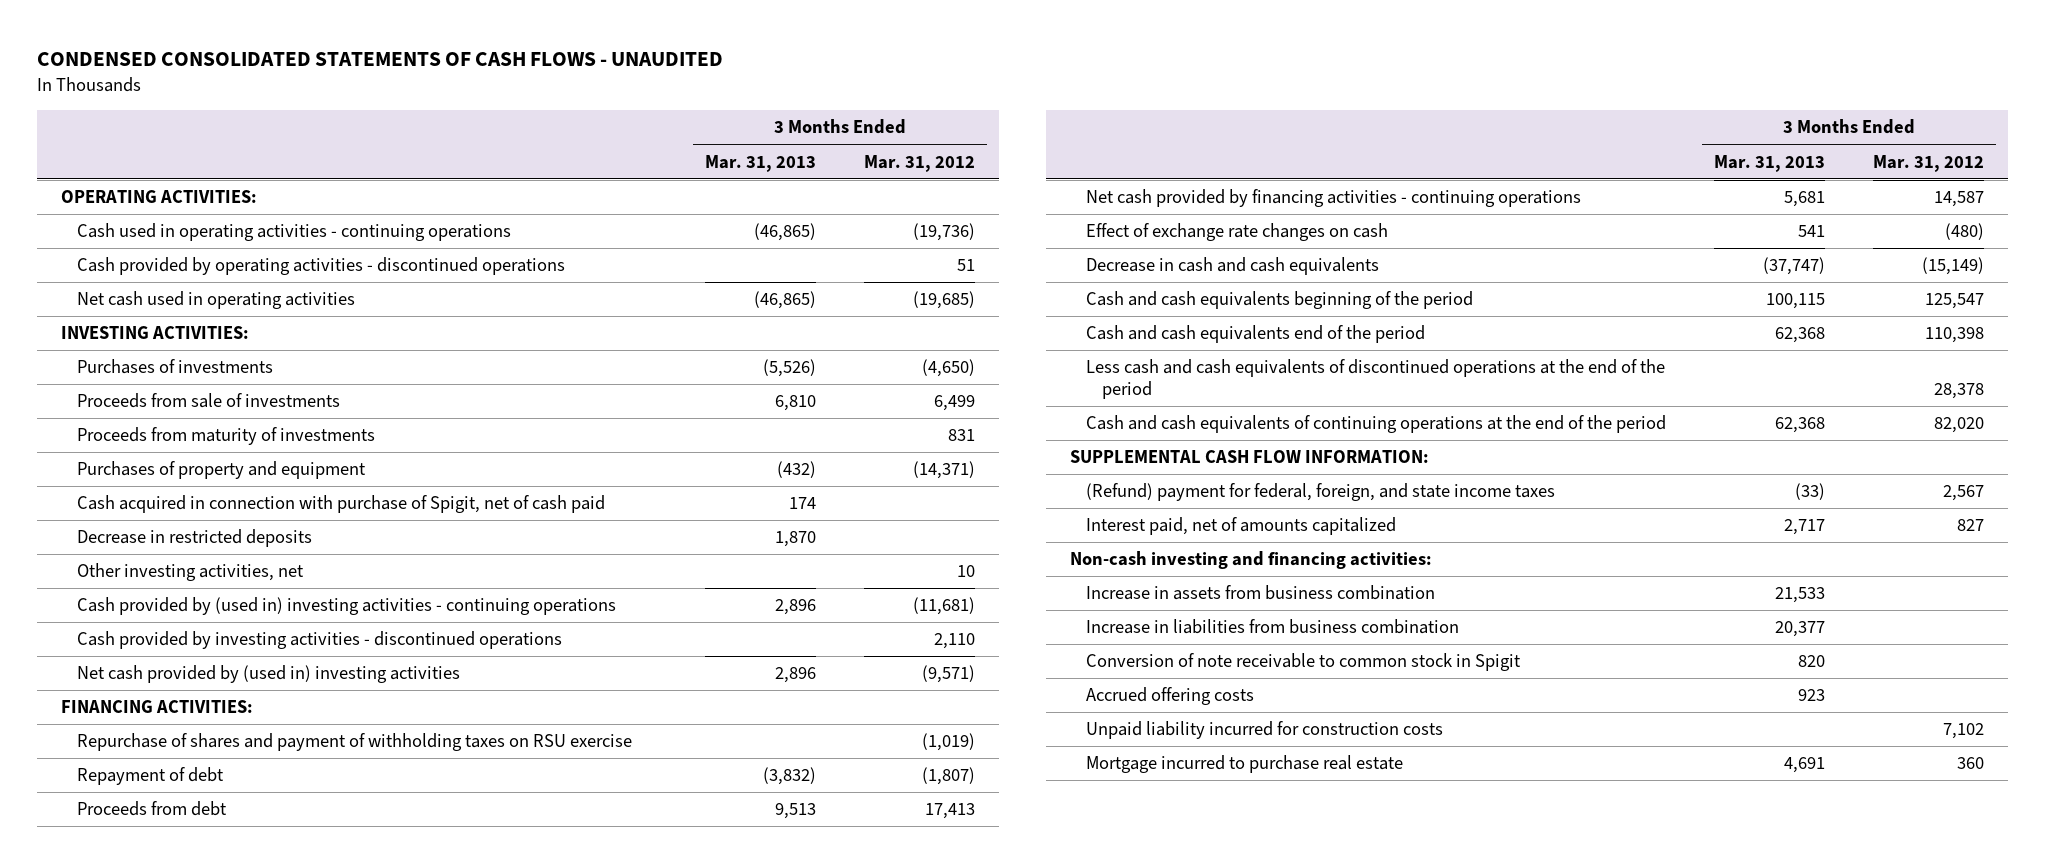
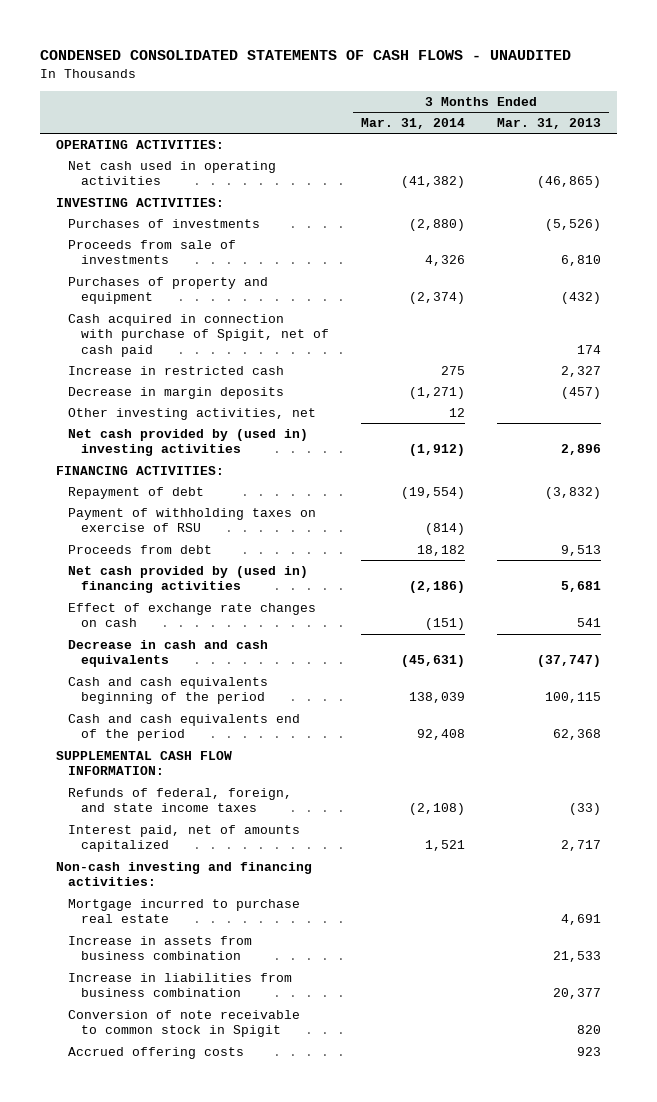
[864,154,976,172] Mar. 31, 2012 -> none
none -> [360,117,465,129] Mar. 31, 2014
[77,223,512,242] Cash used in operating activities - continuing operations -> none
[77,257,566,276] Cash provided by operating activities - discontinued operations -> none
[77,427,376,446] Proceeds from maturity of investments -> none
[77,529,313,548] Decrease in restricted deposits -> [68,365,285,375] Increase in restricted cash
[775,531,817,548] 1,870 -> [560,365,601,377] 2,327
none -> [68,386,285,399] Decrease in margin deposits
[77,597,617,616] Cash provided by (used in) investing activities - continuing operations -> none
[77,631,563,650] Cash provided by investing activities - discontinued operations -> none
[77,733,633,752] Repurchase of shares and payment of withholding taxes on RSU exercise -> none
none -> [68,507,317,533] Payment of withholding taxes on exercise of RSU
[1085,189,1581,208] Net cash provided by financing activities - continuing operations -> [68,565,309,594] Net cash provided by (used in) financing activities
[1085,359,1665,400] Less cash and cash equivalents of discontinued operations at the end of the period -> none
[1085,415,1666,434] Cash and cash equivalents of continuing operations at the end of the period -> none
[1085,483,1555,502] (Refund) payment for federal, foreign, and state income taxes -> [68,787,293,813] Refunds of federal, foreign, and state income taxes
[1085,755,1403,774] Mortgage incurred to purchase real estate -> [68,898,301,924] Mortgage incurred to purchase real estate
[1085,721,1443,740] Unpaid liability incurred for construction costs -> none

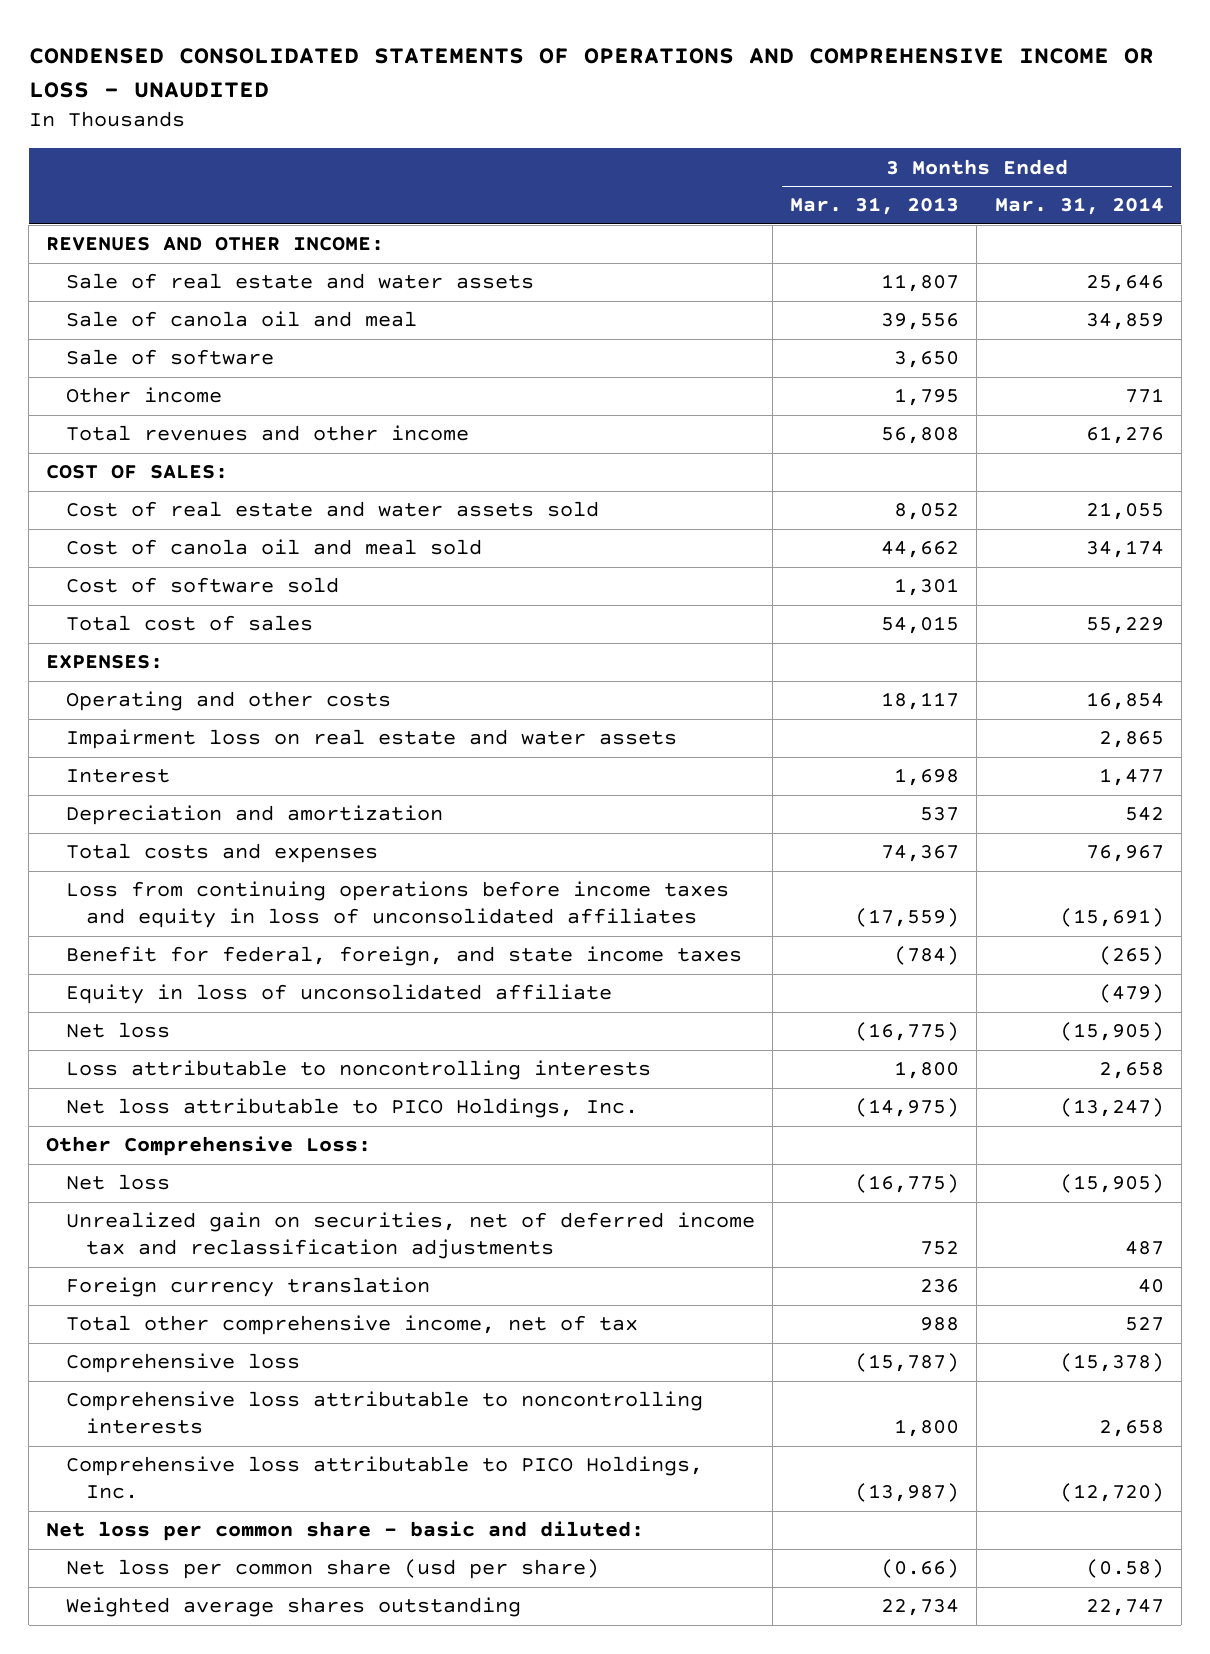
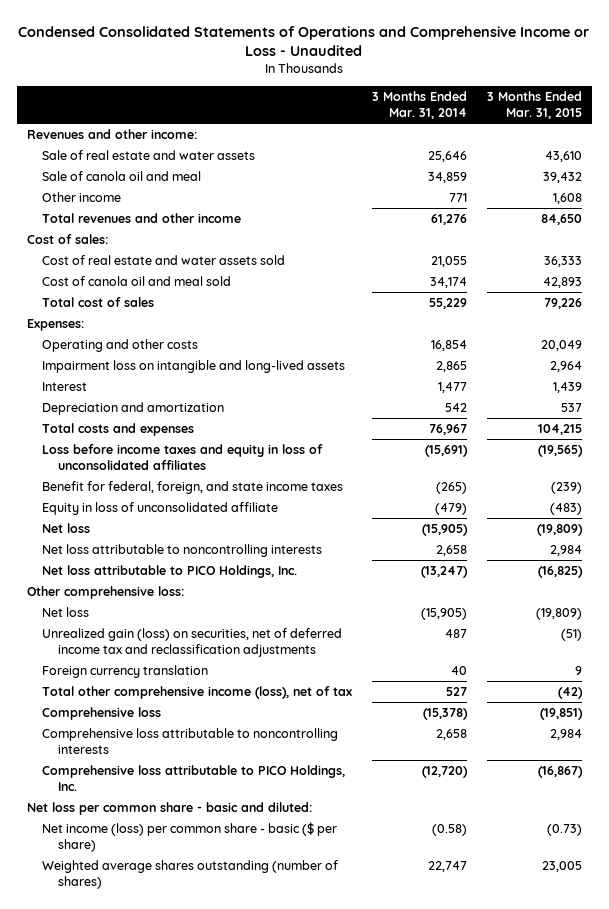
[28,47,1154,98] CONDENSED CONSOLIDATED STATEMENTS OF OPERATIONS AND COMPREHENSIVE INCOME OR LOSS - UNAUDITED -> [18,25,590,57] Condensed Consolidated Statements of Operations and Comprehensive Income or Loss - Unaudited
[790,197,960,216] Mar. 31, 2013 -> none
none -> [487,91,583,119] 3 Months Ended Mar. 31, 2015
[46,237,385,252] REVENUES AND OTHER INCOME: -> [26,129,197,140] Revenues and other income:
[66,349,275,366] Sale of software -> none
[46,465,229,480] COST OF SALES: -> [26,234,108,245] Cost of sales:
[66,577,340,594] Cost of software sold -> none
[46,655,164,670] EXPENSES: -> [26,319,84,332] Expenses:
[66,729,678,750] Impairment loss on real estate and water assets -> [42,360,346,374] Impairment loss on intangible and long-lived assets
[66,881,730,929] Loss from continuing operations before income taxes and equity in loss of unconsolidated affiliates -> [42,444,324,470] Loss before income taxes and equity in loss of unconsolidated affiliates
[66,1060,652,1081] Loss attributable to noncontrolling interests -> [42,544,323,558] Net loss attributable to noncontrolling interests
[46,1136,372,1157] Other Comprehensive Loss: -> [26,586,184,600] Other comprehensive loss:
[66,1212,756,1260] Unrealized gain on securities, net of deferred income tax and reclassification adjustments -> [42,628,343,657] Unrealized gain (loss) on securities, net of deferred income tax and reclassification adjustments
[66,1315,639,1336] Total other comprehensive income, net of tax -> [42,686,353,700] Total other comprehensive income (loss), net of tax
[66,1559,600,1580] Net loss per common share (usd per share) -> [42,822,338,852] Net income (loss) per common share - basic ($ per share)
[66,1597,522,1618] Weighted average shares outstanding -> [42,860,339,889] Weighted average shares outstanding (number of shares)

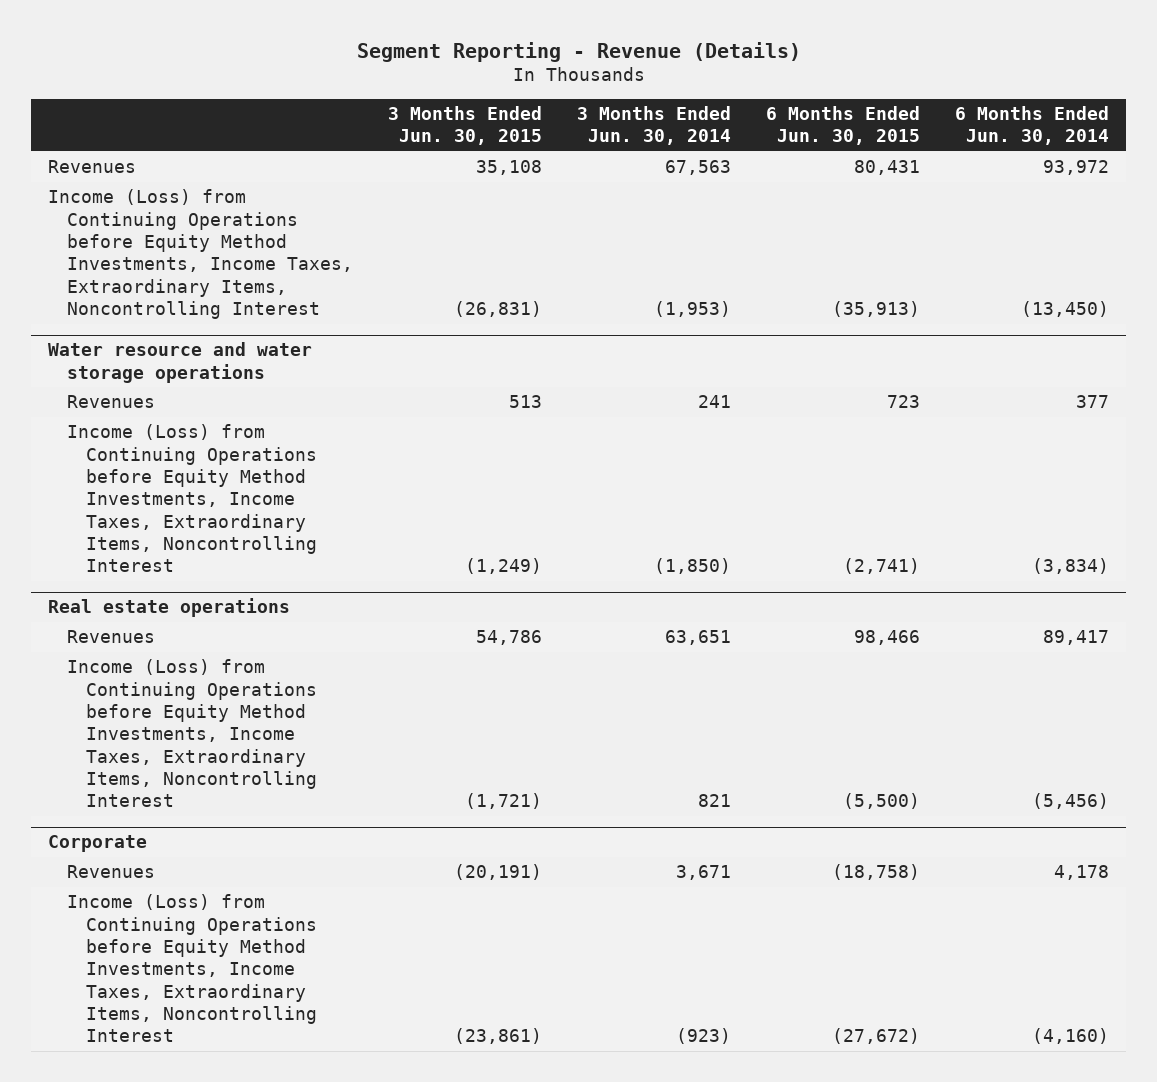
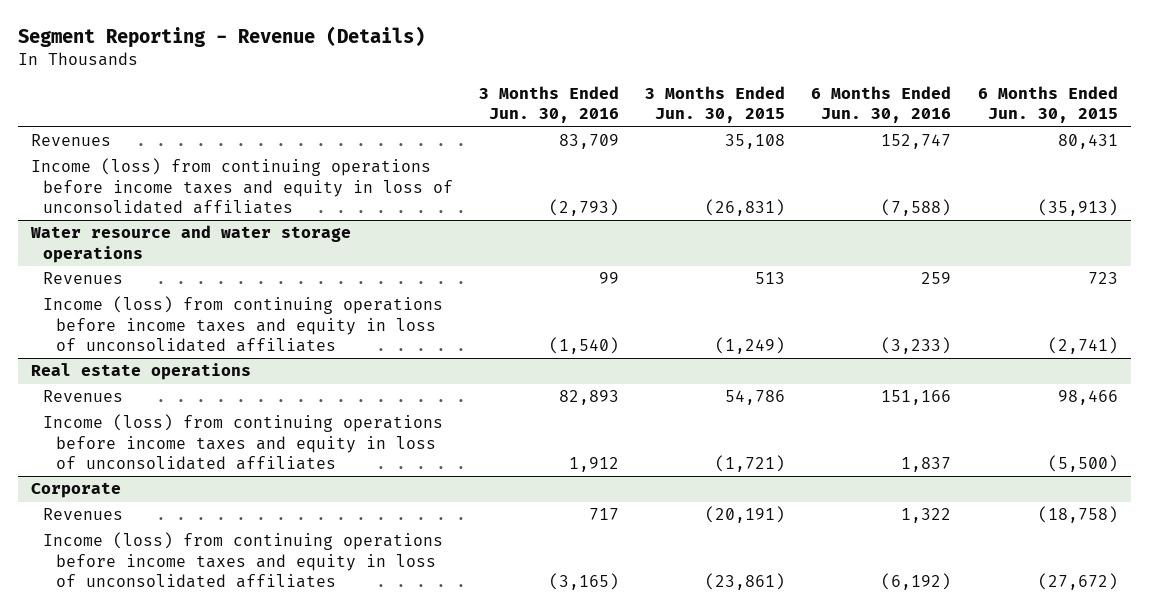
[577,105,732,146] 3 Months Ended Jun. 30, 2014 -> none
[954,105,1109,146] 6 Months Ended Jun. 30, 2014 -> none
none -> [479,85,620,124] 3 Months Ended Jun. 30, 2016
none -> [811,85,952,124] 6 Months Ended Jun. 30, 2016
[48,189,354,319] Income (Loss) from Continuing Operations before Equity Method Investments, Income Taxes, Extraordinary Items, Noncontrolling Interest -> [31,158,454,215] Income (loss) from continuing operations before income taxes and equity in loss of unconsolidated affiliates
[67,424,318,573] Income (Loss) from Continuing Operations before Equity Method Investments, Income Taxes, Extraordinary Items, Noncontrolling Interest -> [43,296,444,353] Income (loss) from continuing operations before income taxes and equity in loss of unconsolidated affiliates
[67,659,318,808] Income (Loss) from Continuing Operations before Equity Method Investments, Income Taxes, Extraordinary Items, Noncontrolling Interest -> [43,414,444,471] Income (loss) from continuing operations before income taxes and equity in loss of unconsolidated affiliates
[67,894,318,1043] Income (Loss) from Continuing Operations before Equity Method Investments, Income Taxes, Extraordinary Items, Noncontrolling Interest -> [43,532,444,589] Income (loss) from continuing operations before income taxes and equity in loss of unconsolidated affiliates

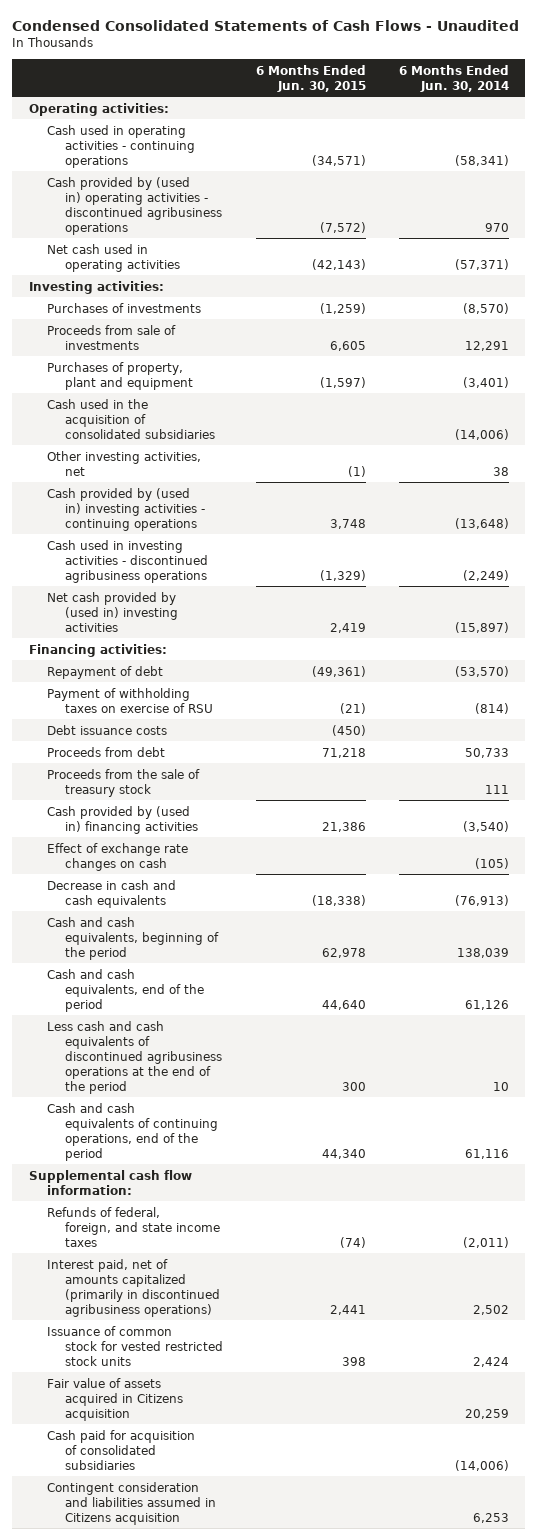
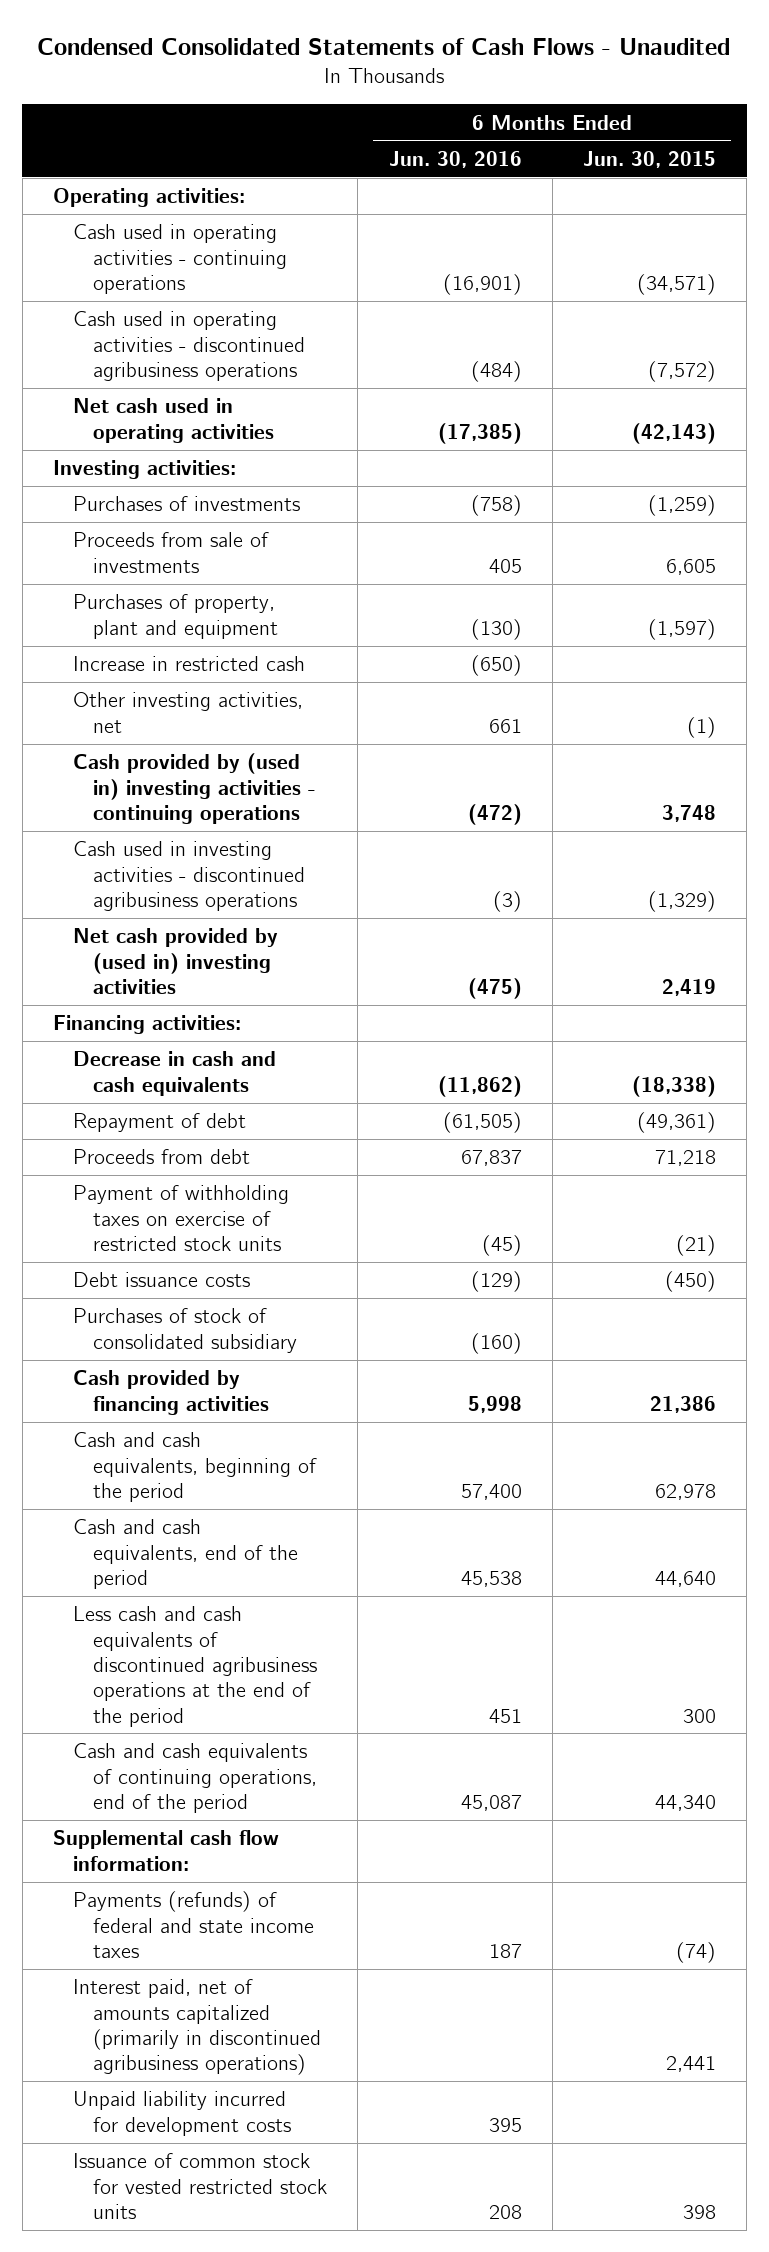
[398,64,509,92] 6 Months Ended Jun. 30, 2014 -> none
none -> [388,150,522,168] Jun. 30, 2016
[46,176,222,235] Cash provided by (used in) operating activities - discontinued agribusiness operations -> [72,311,306,382] Cash used in operating activities - discontinued agribusiness operations
[46,398,215,439] Cash used in the acquisition of consolidated subsidiaries -> none
none -> [72,656,305,672] Increase in restricted cash
[46,879,176,908] Decrease in cash and cash equivalents -> [72,1051,276,1096] Decrease in cash and cash equivalents
[46,687,213,713] Payment of withholding taxes on exercise of RSU -> none
[46,842,188,871] Effect of exchange rate changes on cash -> none
none -> [72,1185,289,1252] Payment of withholding taxes on exercise of restricted stock units
[46,724,167,735] Debt issuance costs -> [72,1272,250,1288] Debt issuance costs
[46,768,200,797] Proceeds from the sale of treasury stock -> [72,1308,298,1353] Purchases of stock of consolidated subsidiary
[46,805,198,834] Cash provided by (used in) financing activities -> [72,1370,270,1415] Cash provided by financing activities
[46,1206,220,1247] Refunds of federal, foreign, and state income taxes -> [72,1891,315,1959] Payments (refunds) of federal and state income taxes
none -> [72,2091,292,2136] Unpaid liability incurred for development costs
[46,1377,183,1421] Fair value of assets acquired in Citizens acquisition -> none
[46,1429,195,1470] Cash paid for acquisition of consolidated subsidiaries -> none
[46,1481,216,1525] Contingent consideration and liabilities assumed in Citizens acquisition -> none

